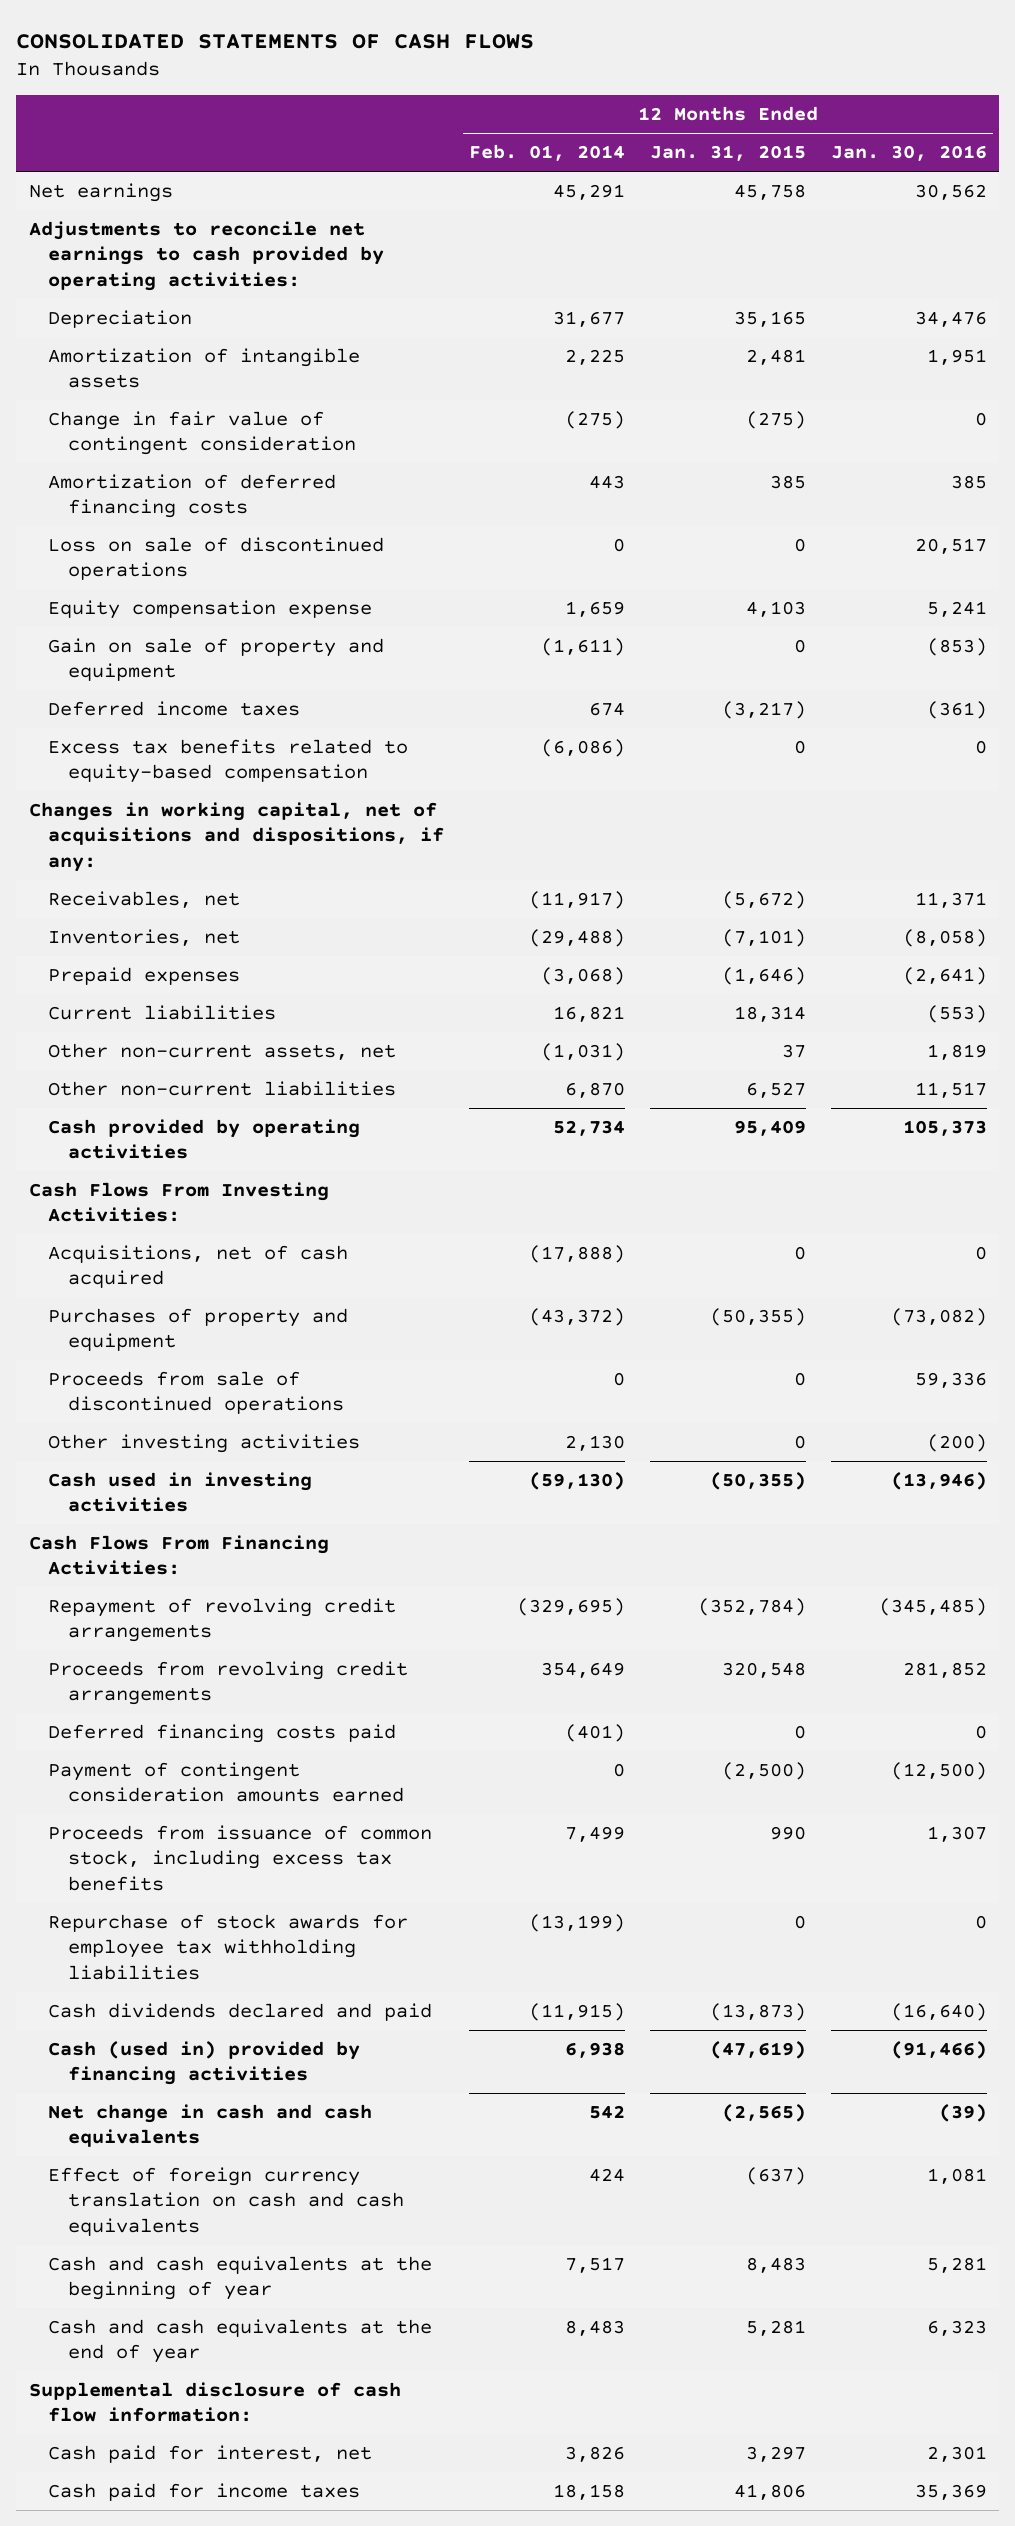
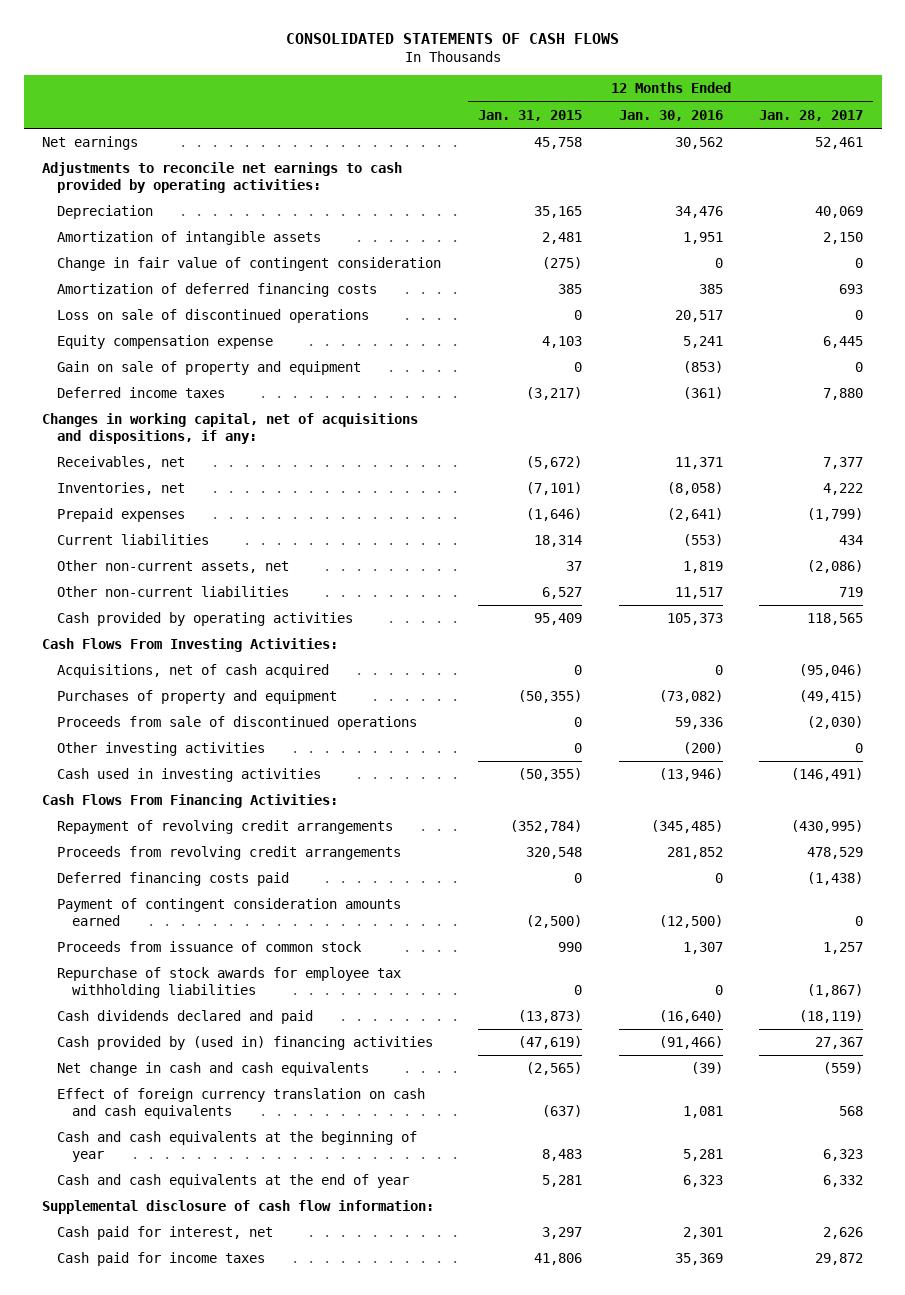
[469,144,626,162] Feb. 01, 2014 -> none
none -> [759,109,864,121] Jan. 28, 2017
[48,738,409,784] Excess tax benefits related to equity-based compensation -> none
[48,1824,433,1891] Proceeds from issuance of common stock, including excess tax benefits -> [56,941,362,953] Proceeds from issuance of common stock
[48,2040,361,2086] Cash (used in) provided by financing activities -> [56,1036,433,1051] Cash provided by (used in) financing activities

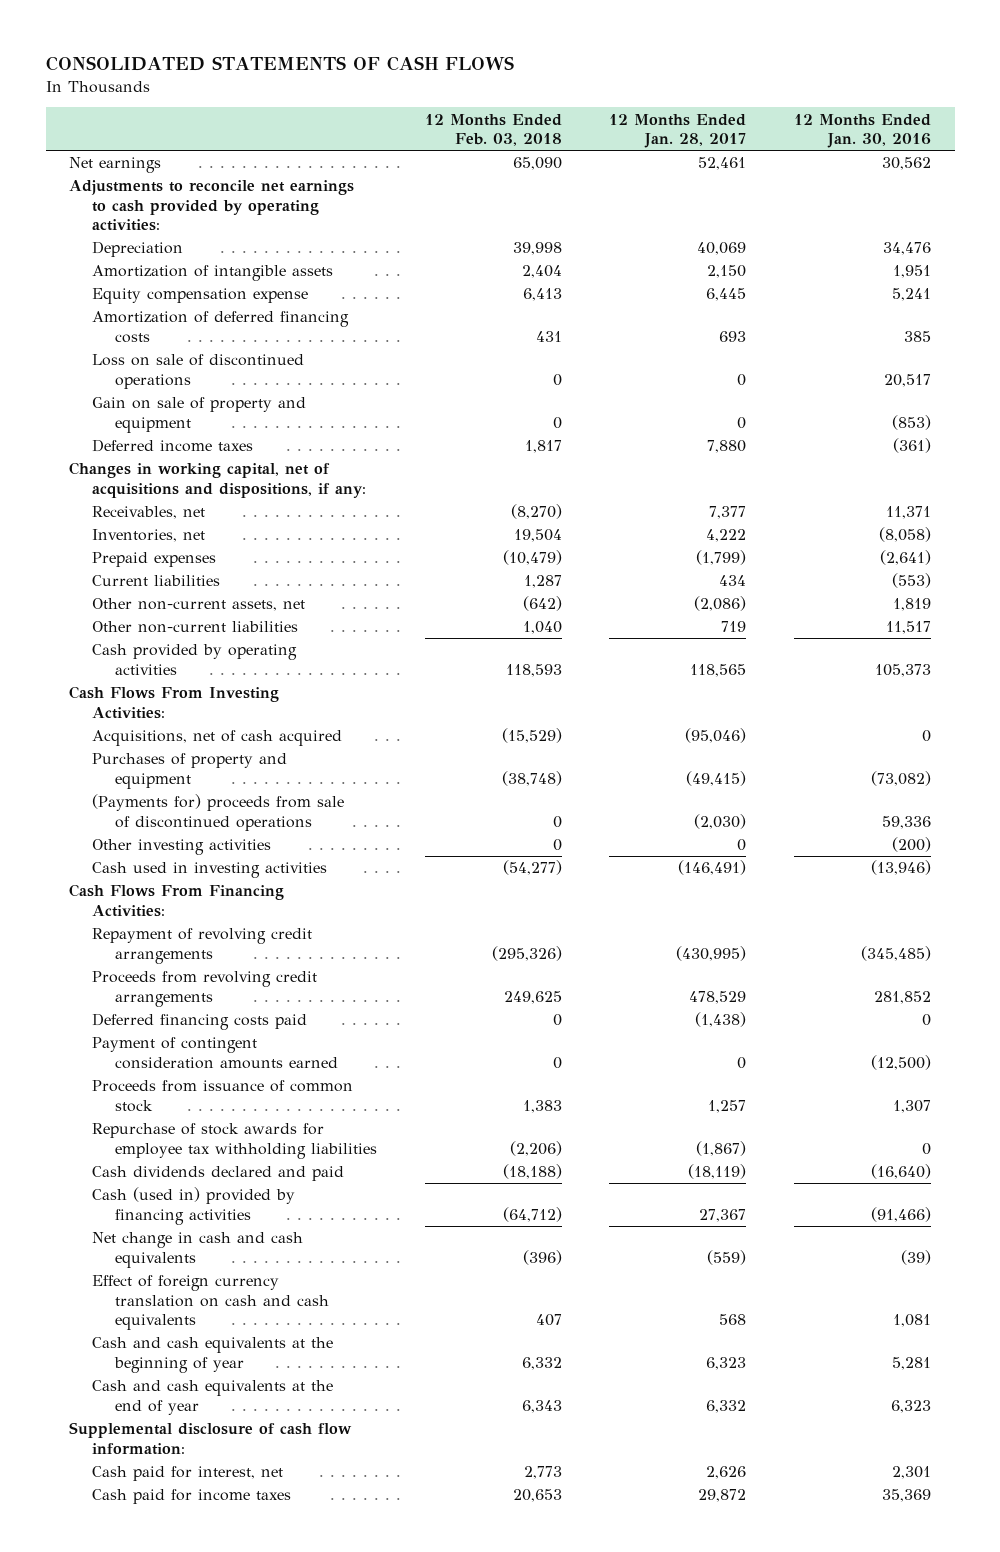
[477,109,582,121] Jan. 31, 2015 -> none
none -> [424,113,562,147] 12 Months Ended Feb. 03, 2018
[56,257,441,272] Change in fair value of contingent consideration -> none
[56,335,273,350] Equity compensation expense -> [92,288,309,305] Equity compensation expense
[56,716,417,731] Proceeds from sale of discontinued operations -> [92,794,345,831] (Payments for) proceeds from sale of discontinued operations
[56,1036,433,1051] Cash provided by (used in) financing activities -> [92,1187,296,1225] Cash (used in) provided by financing activities

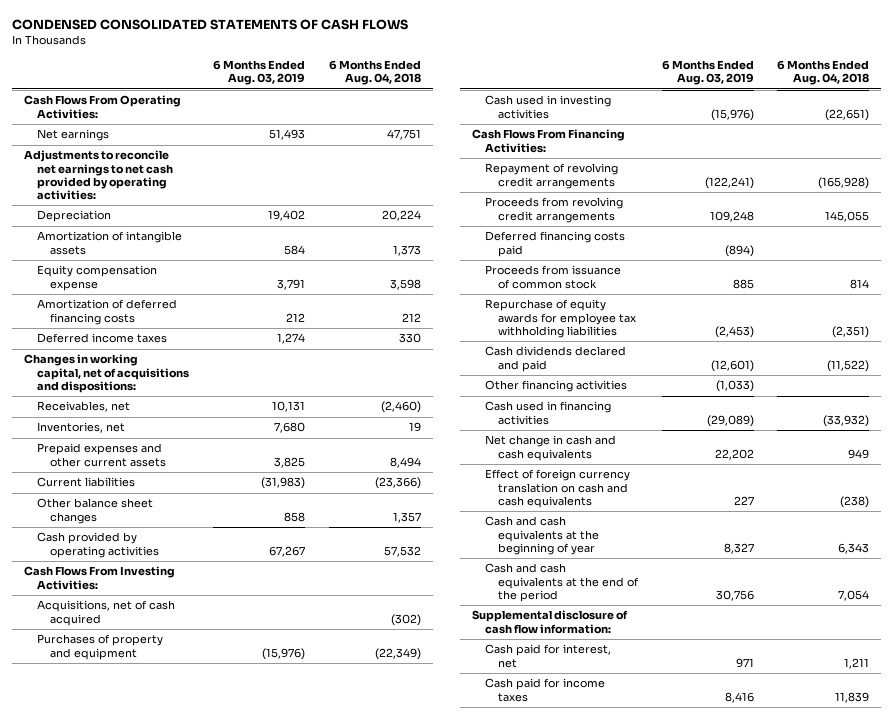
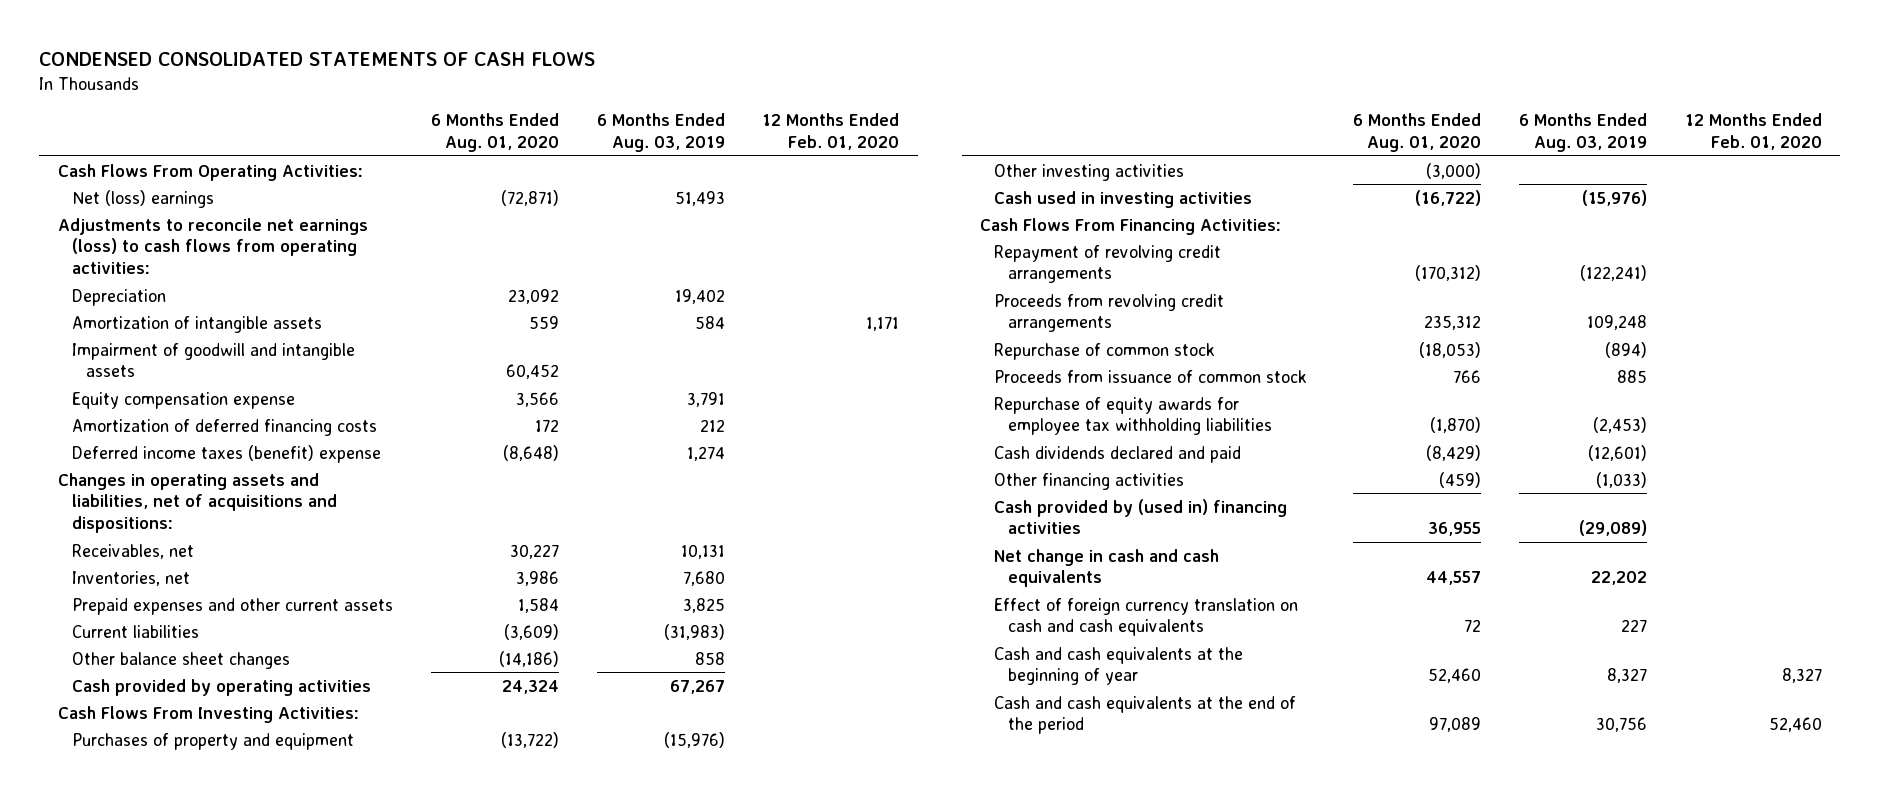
[328,60,421,86] 6 Months Ended Aug. 04, 2018 -> none
none -> [430,113,559,153] 6 Months Ended Aug. 01, 2020
none -> [762,113,900,151] 12 Months Ended Feb. 01, 2020
[36,129,109,142] Net earnings -> [72,189,215,208] Net (loss) earnings
[23,150,173,201] Adjustments to reconcile net earnings to net cash provided by operating activities: -> [58,217,369,274] Adjustments to reconcile net earnings (loss) to cash flows from operating activities:
none -> [72,342,356,378] Impairment of goodwill and intangible assets
[36,333,167,344] Deferred income taxes -> [72,444,382,463] Deferred income taxes (benefit) expense
[23,354,189,393] Changes in working capital, net of acquisitions and dispositions: -> [58,472,338,533] Changes in operating assets and liabilities, net of acquisitions and dispositions:
[36,600,175,626] Acquisitions, net of cash acquired -> none
none -> [994,163,1185,181] Other investing activities
[484,231,625,257] Deferred financing costs paid -> [994,342,1216,360] Repurchase of common stock
[484,401,611,425] Cash used in financing activities -> [994,498,1288,535] Cash provided by (used in) financing activities
[471,610,628,634] Supplemental disclosure of cash flow information: -> none
[484,644,611,668] Cash paid for interest, net -> none
[484,678,605,702] Cash paid for income taxes -> none

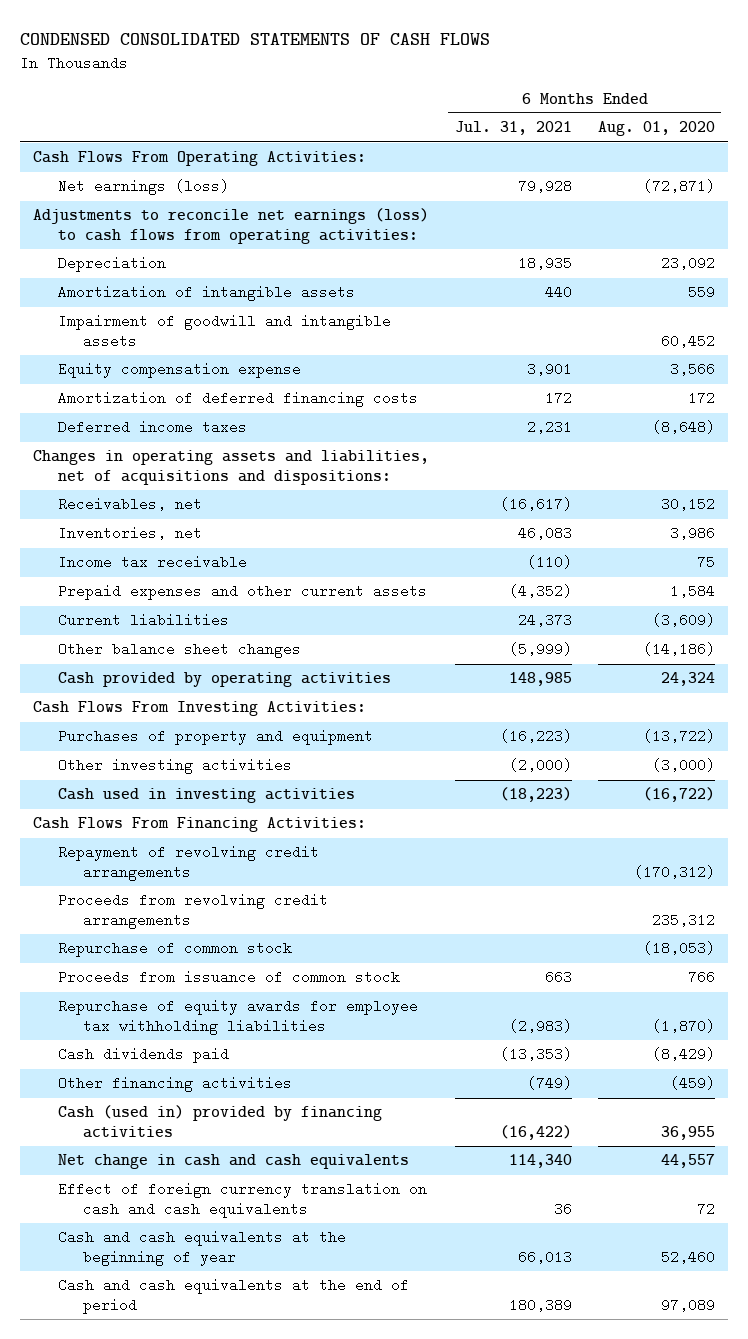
[596,113,725,153] 6 Months Ended Aug. 03, 2019 -> none
[762,113,900,151] 12 Months Ended Feb. 01, 2020 -> none
none -> [454,121,572,136] Jul. 31, 2021
[72,189,215,208] Net (loss) earnings -> [57,179,229,196] Net earnings (loss)
[72,444,382,463] Deferred income taxes (benefit) expense -> [57,420,247,435] Deferred income taxes
[509,543,559,559] 30,227 -> [660,497,715,512] 30,152
none -> [57,555,247,570] Income tax receivable
[994,445,1242,463] Cash dividends declared and paid -> [57,1047,229,1064] Cash dividends paid
[994,498,1288,535] Cash provided by (used in) financing activities -> [57,1105,382,1138] Cash (used in) provided by financing activities
[994,695,1297,735] Cash and cash equivalents at the end of the period -> [57,1278,409,1314] Cash and cash equivalents at the end of period

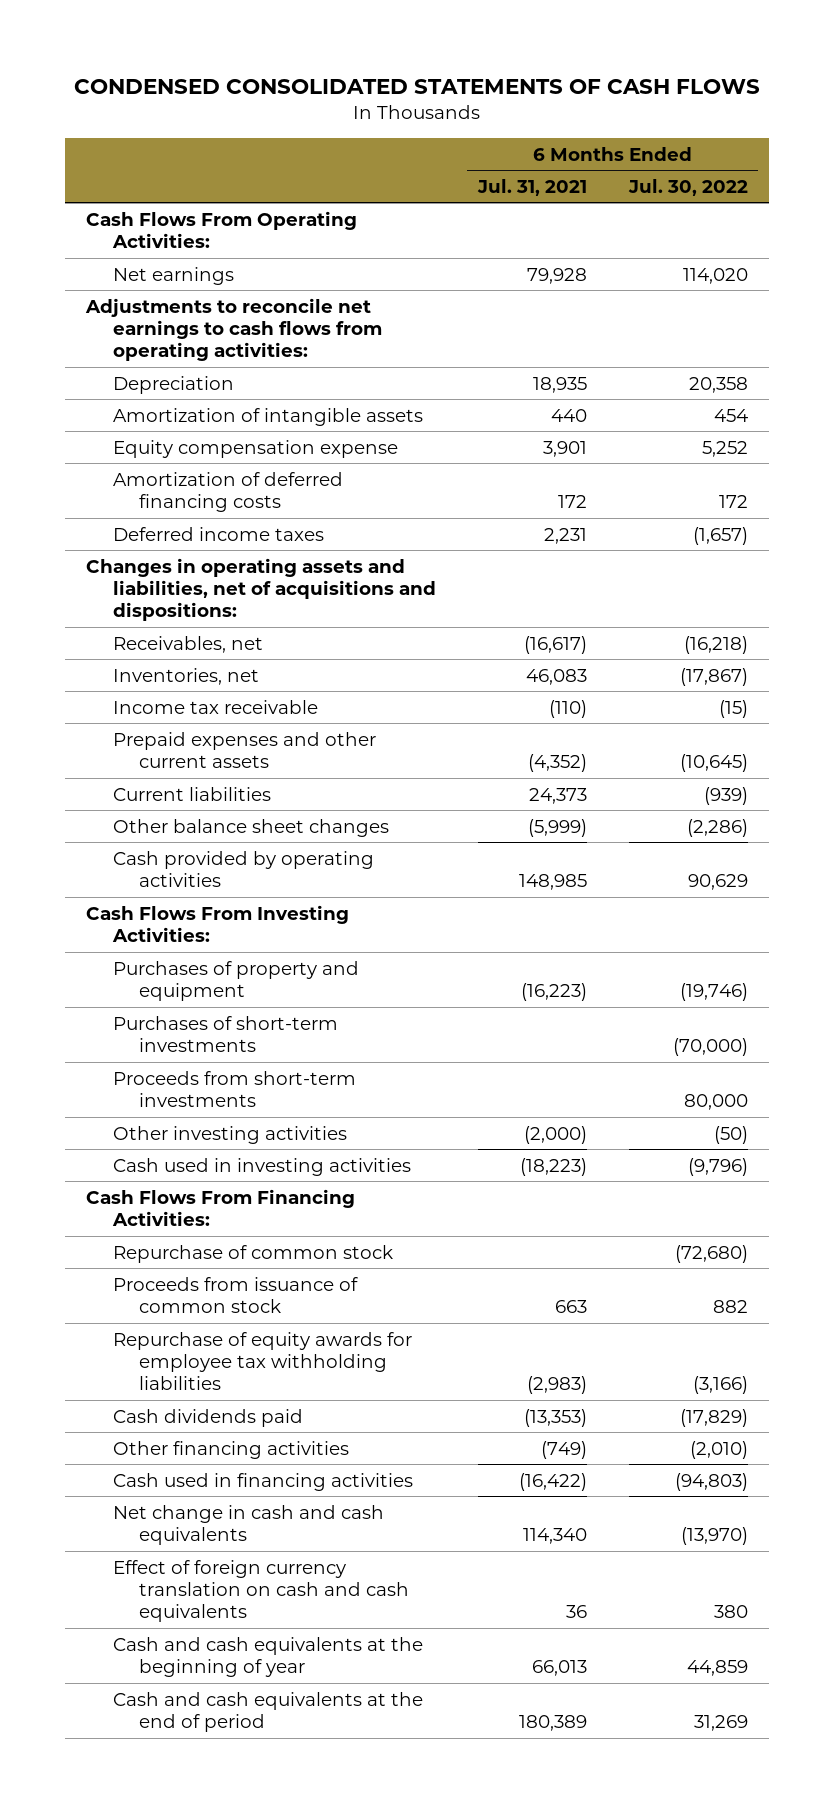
[597,121,715,137] Aug. 01, 2020 -> none
none -> [627,178,748,196] Jul. 30, 2022
[57,179,229,196] Net earnings (loss) -> [112,266,234,285] Net earnings
[32,208,429,244] Adjustments to reconcile net earnings (loss) to cash flows from operating activities: -> [85,297,382,362] Adjustments to reconcile net earnings to cash flows from operating activities:
[57,314,391,348] Impairment of goodwill and intangible assets -> none
none -> [112,1015,338,1053] Purchases of short-term investments
none -> [112,1070,356,1108] Proceeds from short-term investments
[57,845,319,881] Repayment of revolving credit arrangements -> none
[57,893,328,929] Proceeds from revolving credit arrangements -> none
[57,1105,382,1138] Cash (used in) provided by financing activities -> [112,1472,413,1491] Cash used in financing activities

